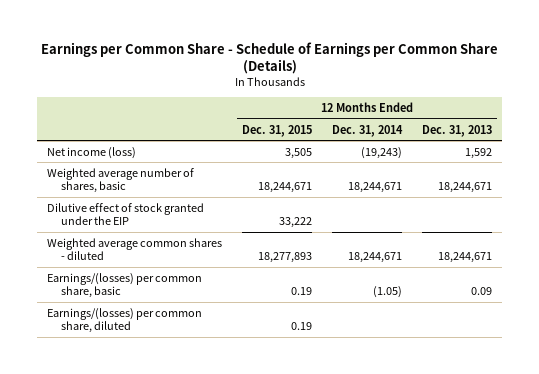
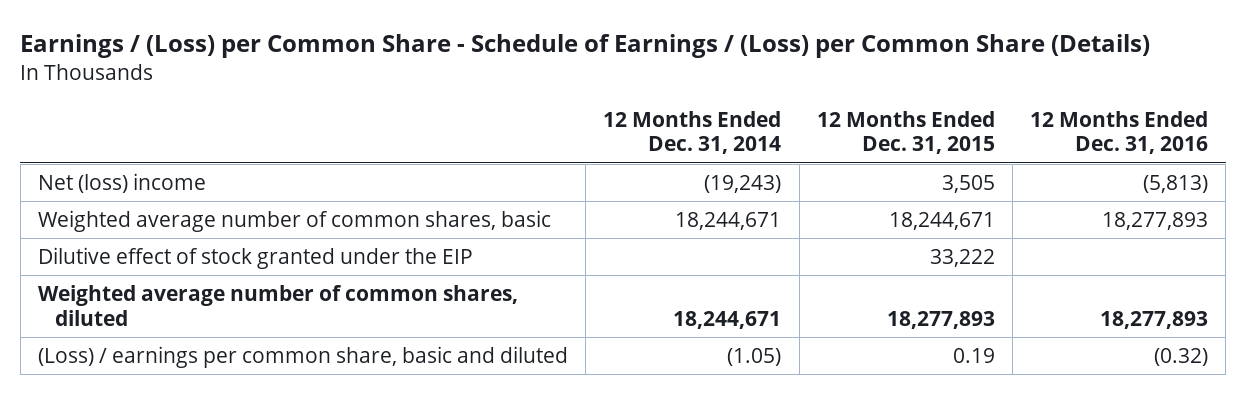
[40,42,498,75] Earnings per Common Share - Schedule of Earnings per Common Share (Details) -> [20,34,1151,59] Earnings / (Loss) per Common Share - Schedule of Earnings / (Loss) per Common Share (Details)
[422,124,493,137] Dec. 31, 2013 -> none
none -> [1030,110,1209,155] 12 Months Ended Dec. 31, 2016
[46,146,136,159] Net income (loss) -> [38,172,207,193] Net (loss) income
[46,167,194,194] Weighted average number of shares, basic -> [38,209,552,232] Weighted average number of common shares, basic
[46,307,202,334] Earnings/(losses) per common share, diluted -> none
[46,237,222,261] Weighted average common shares - diluted -> [38,284,519,326] Weighted average number of common shares, diluted
[46,272,202,299] Earnings/(losses) per common share, basic -> [38,345,569,368] (Loss) / earnings per common share, basic and diluted

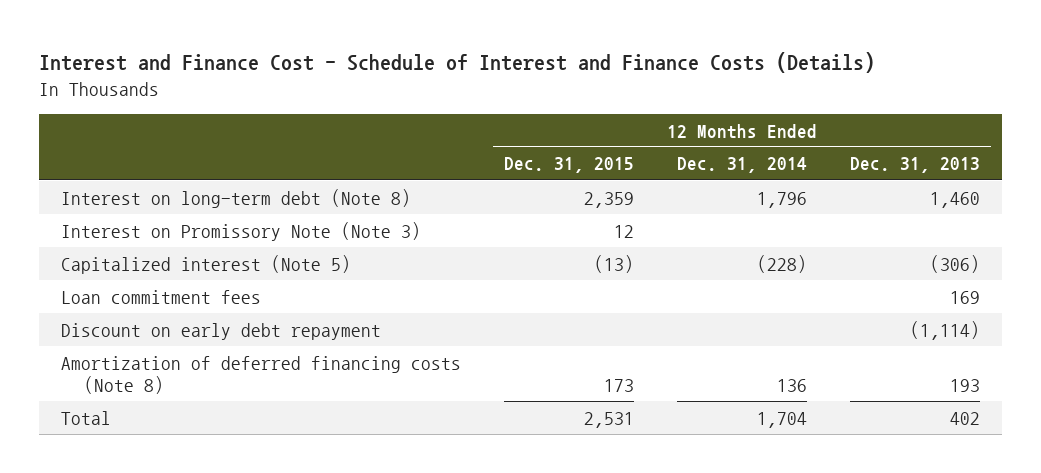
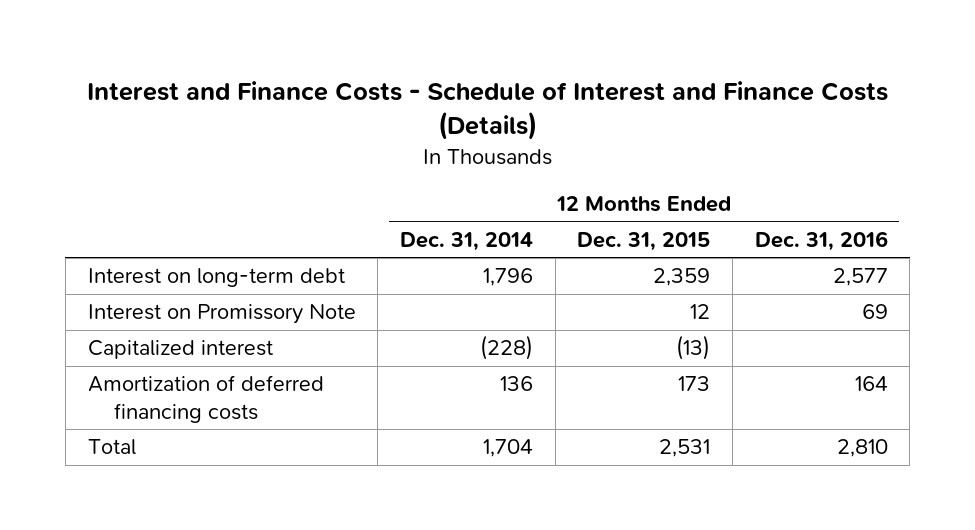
[39,52,876,74] Interest and Finance Cost - Schedule of Interest and Finance Costs (Details) -> [86,80,888,140] Interest and Finance Costs - Schedule of Interest and Finance Costs (Details)
[850,157,981,174] Dec. 31, 2013 -> none
none -> [754,231,888,252] Dec. 31, 2016
[60,289,261,304] Loan commitment fees -> none
[60,322,381,340] Discount on early debt repayment -> none
[60,188,411,208] Interest on long-term debt (Note 8) -> [87,268,345,288] Interest on long-term debt
[60,221,421,241] Interest on Promissory Note (Note 3) -> [87,304,356,325] Interest on Promissory Note
[60,254,351,274] Capitalized interest (Note 5) -> [87,340,273,360] Capitalized interest
[60,355,461,394] Amortization of deferred financing costs (Note 8) -> [87,375,324,423] Amortization of deferred financing costs

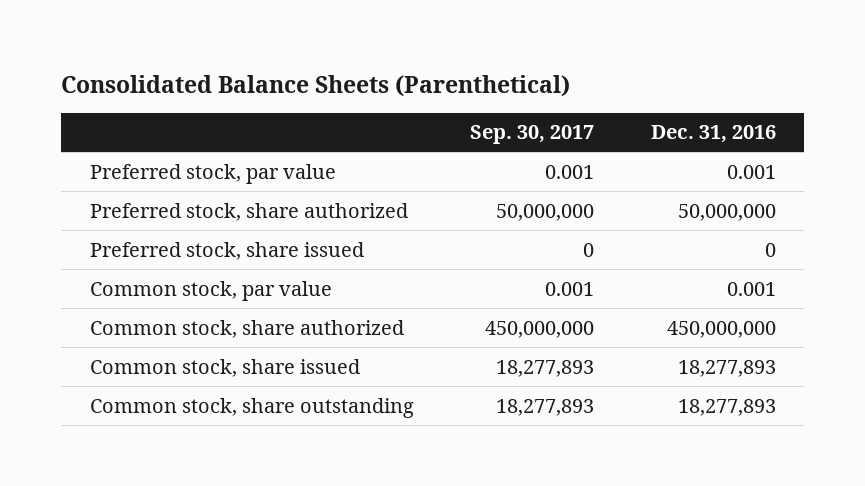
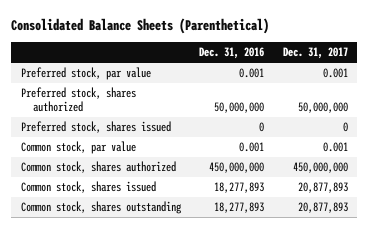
[470,125,595,145] Sep. 30, 2017 -> none
none -> [282,47,348,60] Dec. 31, 2017
[89,202,408,221] Preferred stock, share authorized -> [20,87,136,113] Preferred stock, shares authorized
[89,241,364,260] Preferred stock, share issued -> [20,121,171,134] Preferred stock, shares issued
[89,319,404,338] Common stock, share authorized -> [20,161,176,174] Common stock, shares authorized
[89,358,360,377] Common stock, share issued -> [20,181,156,194] Common stock, shares issued
[89,397,414,418] Common stock, share outstanding -> [20,201,182,215] Common stock, shares outstanding

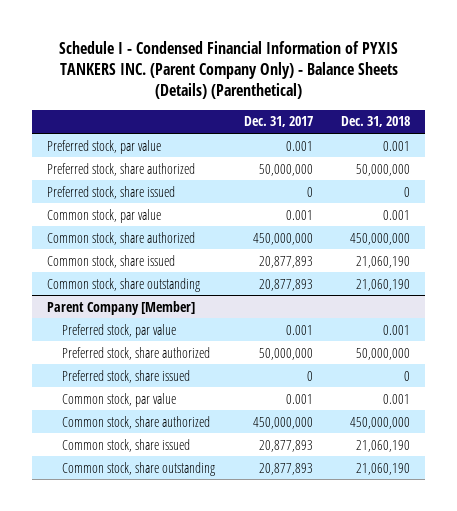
[11,17,270,34] Consolidated Balance Sheets (Parenthetical) -> [58,40,398,100] Schedule I - Condensed Financial Information of PYXIS TANKERS INC. (Parent Company Only) - Balance Sheets (Details) (Parenthetical)
[199,47,265,60] Dec. 31, 2016 -> none
none -> [341,116,411,128] Dec. 31, 2018
[20,87,136,113] Preferred stock, shares authorized -> [46,162,195,176] Preferred stock, share authorized
[20,121,171,134] Preferred stock, shares issued -> [46,185,175,199] Preferred stock, share issued
[20,161,176,174] Common stock, shares authorized -> [46,231,195,245] Common stock, share authorized
[20,181,156,194] Common stock, shares issued -> [46,254,175,268] Common stock, share issued
[20,201,182,215] Common stock, shares outstanding -> [46,277,200,292] Common stock, share outstanding
none -> [46,300,195,315] Parent Company [Member]
none -> [62,323,177,338] Preferred stock, par value
none -> [62,346,211,360] Preferred stock, share authorized
none -> [62,369,191,383] Preferred stock, share issued
none -> [62,392,177,407] Common stock, par value
none -> [62,415,211,429] Common stock, share authorized
none -> [62,438,191,452] Common stock, share issued
none -> [62,461,216,476] Common stock, share outstanding

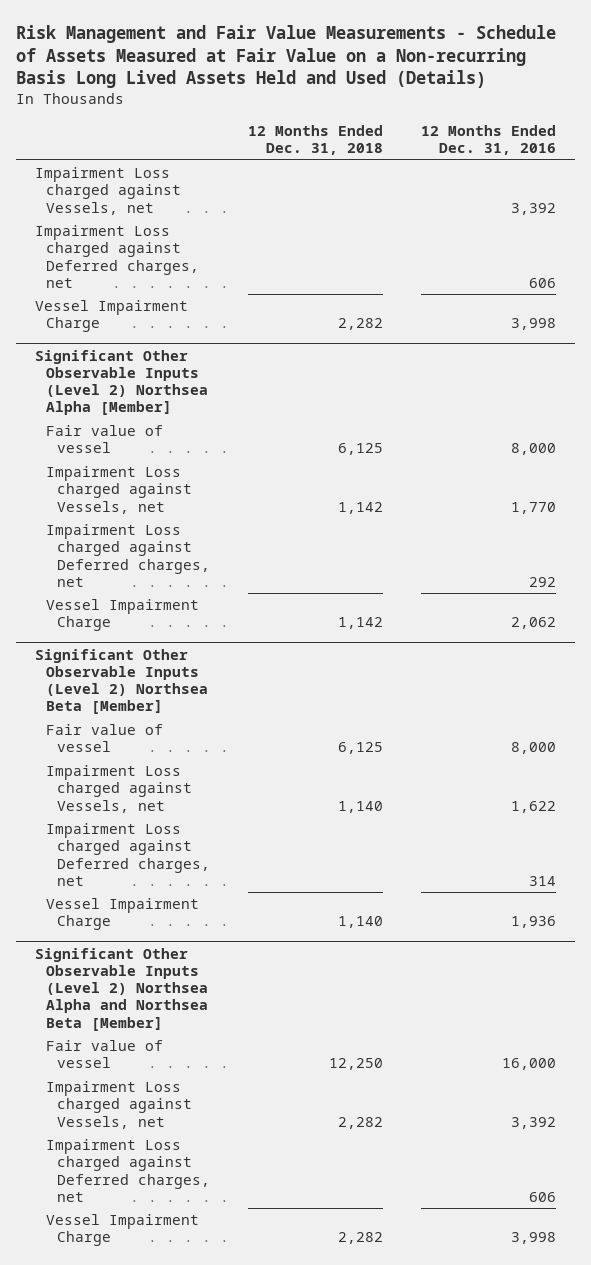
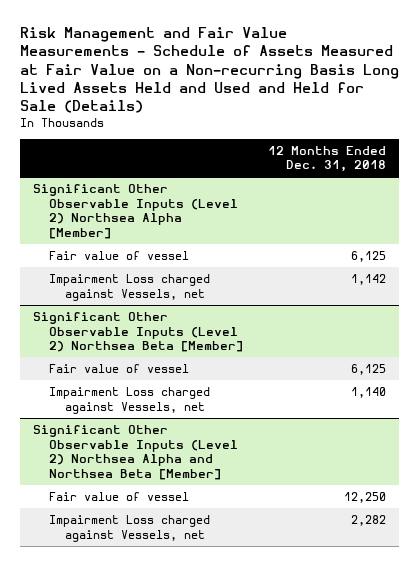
[16,24,557,89] Risk Management and Fair Value Measurements - Schedule of Assets Measured at Fair Value on a Non-recurring Basis Long Lived Assets Held and Used (Details) -> [19,27,399,114] Risk Management and Fair Value Measurements - Schedule of Assets Measured at Fair Value on a Non-recurring Basis Long Lived Assets Held and Used and Held for Sale (Details)
[420,124,556,156] 12 Months Ended Dec. 31, 2016 -> none
[35,167,181,215] Impairment Loss charged against Vessels, net -> none
[35,225,199,288] Impairment Loss charged against Deferred charges, net -> none
[35,300,189,333] Vessel Impairment Charge -> none
[45,524,210,587] Impairment Loss charged against Deferred charges, net -> none
[45,599,199,632] Vessel Impairment Charge -> none
[45,823,210,886] Impairment Loss charged against Deferred charges, net -> none
[45,898,199,931] Vessel Impairment Charge -> none
[45,1139,210,1202] Impairment Loss charged against Deferred charges, net -> none
[45,1214,199,1247] Vessel Impairment Charge -> none

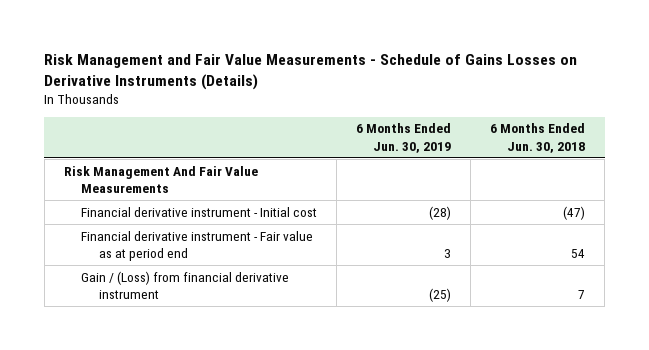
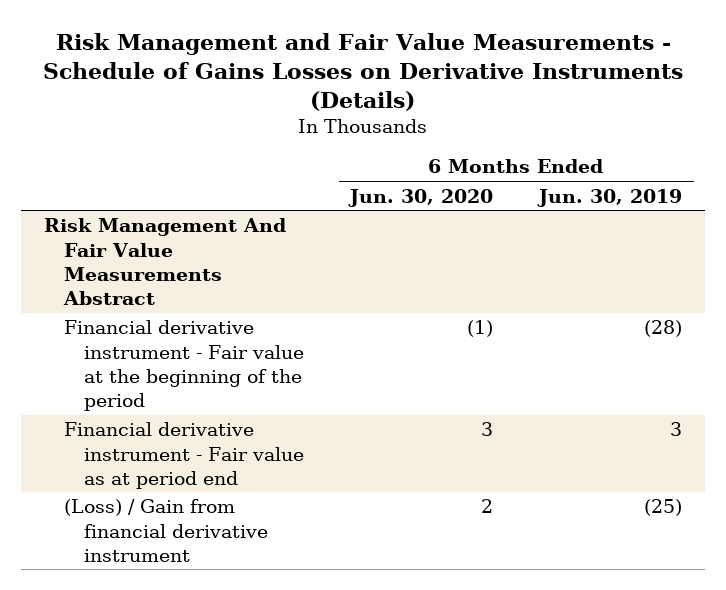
[490,123,586,153] 6 Months Ended Jun. 30, 2018 -> none
none -> [348,188,494,207] Jun. 30, 2020
[63,165,258,193] Risk Management And Fair Value Measurements -> [43,218,286,305] Risk Management And Fair Value Measurements Abstract
[81,206,318,217] Financial derivative instrument - Initial cost -> [63,320,305,411] Financial derivative instrument - Fair value at the beginning of the period
[81,270,290,299] Gain / (Loss) from financial derivative instrument -> [63,499,269,562] (Loss) / Gain from financial derivative instrument

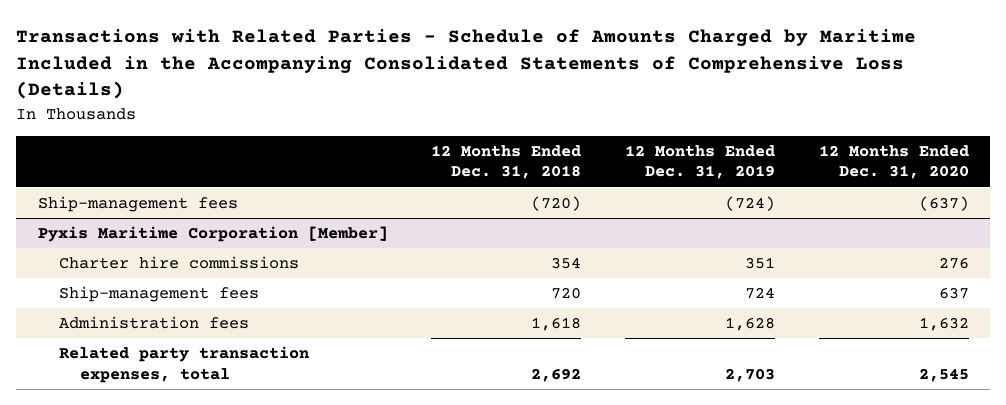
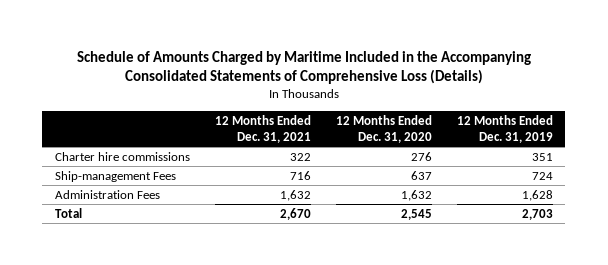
[15,29,916,100] Transactions with Related Parties - Schedule of Amounts Charged by Maritime Included in the Accompanying Consolidated Statements of Comprehensive Loss (Details) -> [76,50,531,85] Schedule of Amounts Charged by Maritime Included in the Accompanying Consolidated Statements of Comprehensive Loss (Details)
[431,144,582,180] 12 Months Ended Dec. 31, 2018 -> none
none -> [214,114,311,143] 12 Months Ended Dec. 31, 2021
[37,196,238,213] Ship-management fees -> none
[37,226,388,243] Pyxis Maritime Corporation [Member] -> none
[58,286,259,303] Ship-management fees -> [54,170,176,182] Ship-management Fees
[58,316,249,330] Administration fees -> [54,189,160,199] Administration Fees
[58,346,309,383] Related party transaction expenses, total -> [54,207,82,218] Total

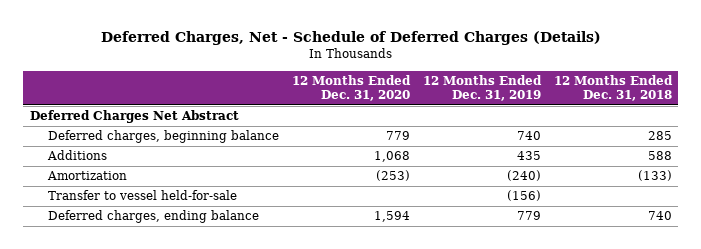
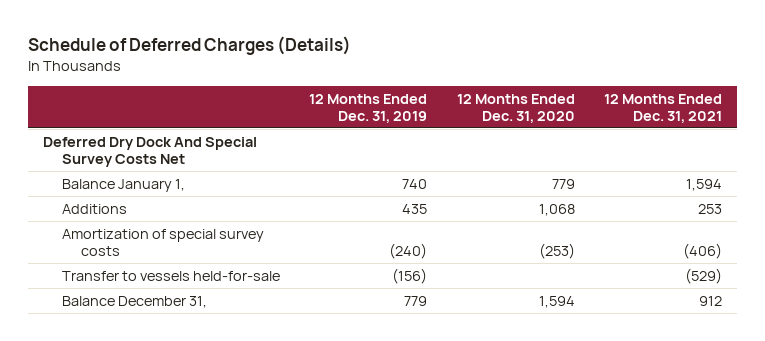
[100,31,601,46] Deferred Charges, Net - Schedule of Deferred Charges (Details) -> [28,36,352,56] Schedule of Deferred Charges (Details)
[553,74,673,102] 12 Months Ended Dec. 31, 2018 -> none
none -> [604,93,723,123] 12 Months Ended Dec. 31, 2021
[29,110,239,124] Deferred Charges Net Abstract -> none
none -> [42,136,257,168] Deferred Dry Dock And Special Survey Costs Net
[48,130,280,144] Deferred charges, beginning balance -> [62,178,186,192] Balance January 1,
[47,171,128,181] Amortization -> [62,228,265,257] Amortization of special survey costs
[48,190,238,201] Transfer to vessel held-for-sale -> [62,270,281,281] Transfer to vessels held-for-sale
[48,210,260,224] Deferred charges, ending balance -> [62,295,208,308] Balance December 31,

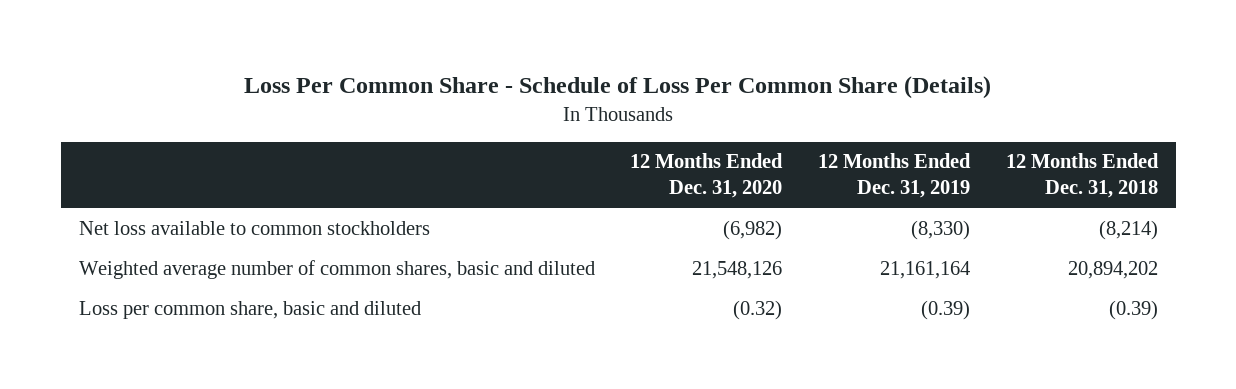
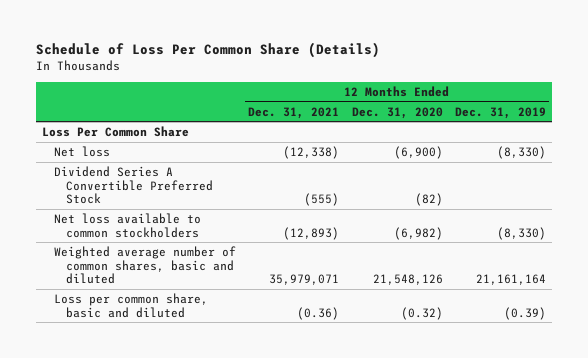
[244,75,992,99] Loss Per Common Share - Schedule of Loss Per Common Share (Details) -> [36,42,381,59] Schedule of Loss Per Common Share (Details)
[1005,153,1159,199] 12 Months Ended Dec. 31, 2018 -> none
none -> [248,106,340,119] Dec. 31, 2021
none -> [42,125,190,137] Loss Per Common Share
none -> [54,145,111,157] Net loss
none -> [54,165,214,205] Dividend Series A Convertible Preferred Stock

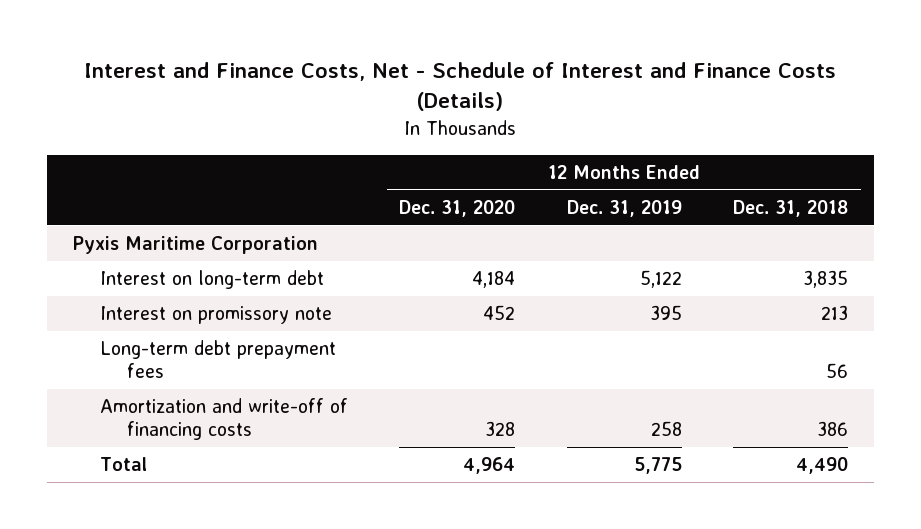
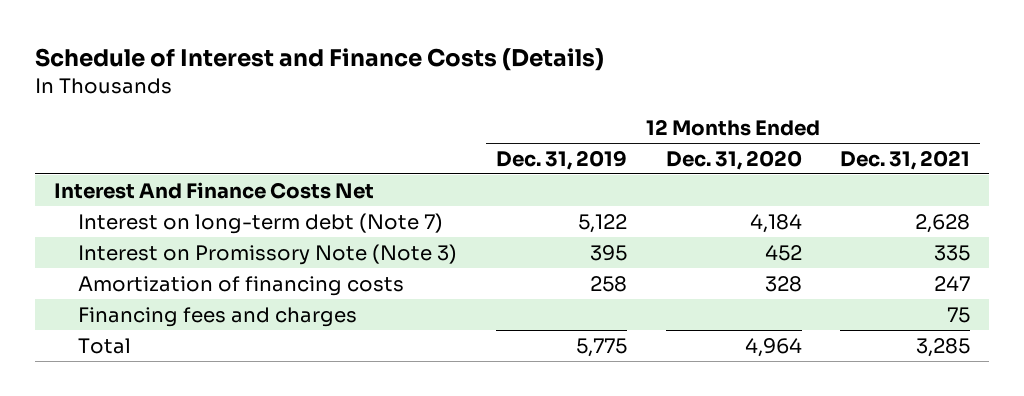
[84,61,837,112] Interest and Finance Costs, Net - Schedule of Interest and Finance Costs (Details) -> [34,47,604,71] Schedule of Interest and Finance Costs (Details)
[732,199,848,217] Dec. 31, 2018 -> none
none -> [840,149,971,170] Dec. 31, 2021
[72,236,318,255] Pyxis Maritime Corporation -> none
[100,340,337,379] Long-term debt prepayment fees -> none
none -> [53,181,374,199] Interest And Finance Costs Net
[100,270,325,290] Interest on long-term debt -> [78,212,444,234] Interest on long-term debt (Note 7)
[100,306,333,325] Interest on promissory note -> [78,243,458,265] Interest on Promissory Note (Note 3)
[100,398,349,441] Amortization and write-off of financing costs -> [78,275,405,296] Amortization of financing costs
none -> [78,306,358,327] Financing fees and charges

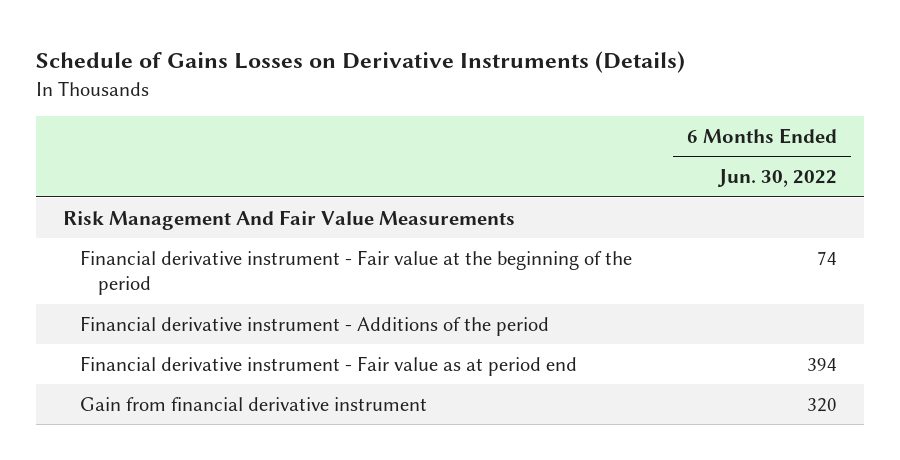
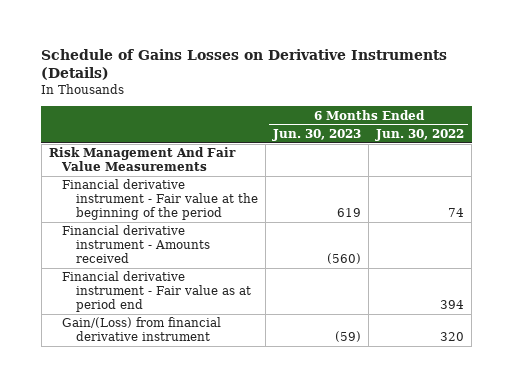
none -> [272,128,362,141] Jun. 30, 2023
[80,315,550,336] Financial derivative instrument - Additions of the period -> none
none -> [62,225,210,264] Financial derivative instrument - Amounts received
[80,396,428,411] Gain from financial derivative instrument -> [62,317,222,342] Gain/(Loss) from financial derivative instrument

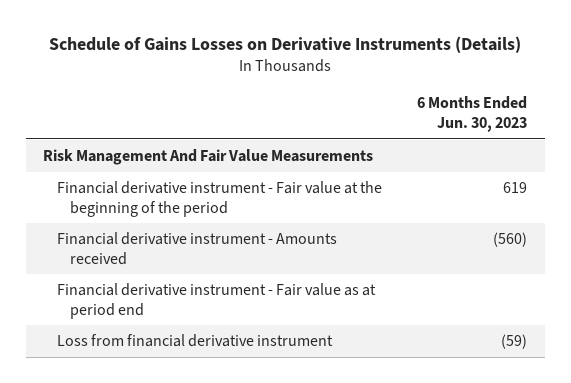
[375,128,465,141] Jun. 30, 2022 -> none
[62,317,222,342] Gain/(Loss) from financial derivative instrument -> [56,334,333,348] Loss from financial derivative instrument

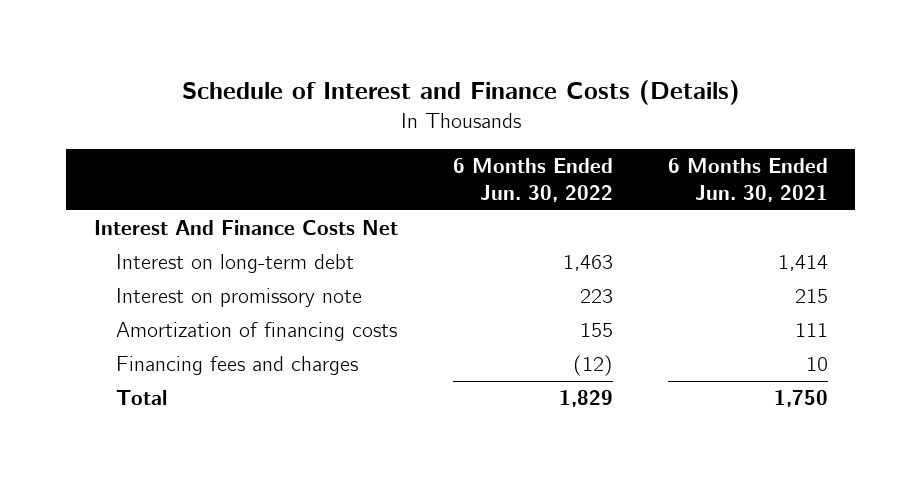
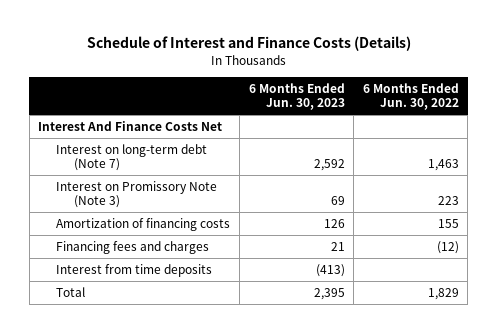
[667,158,828,203] 6 Months Ended Jun. 30, 2021 -> none
none -> [248,82,345,110] 6 Months Ended Jun. 30, 2023
[115,254,354,274] Interest on long-term debt -> [56,144,208,172] Interest on long-term debt (Note 7)
[115,288,362,308] Interest on promissory note -> [56,181,218,209] Interest on Promissory Note (Note 3)
none -> [56,264,213,278] Interest from time deposits

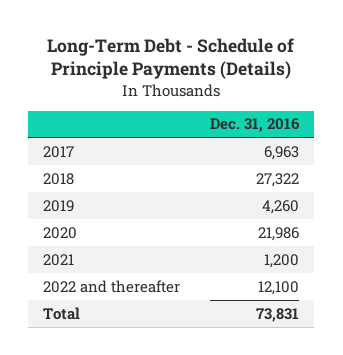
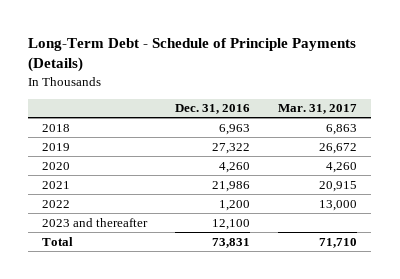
none -> [278,104,358,115] Mar. 31, 2017
[43,145,75,158] 2017 -> [42,123,71,132] 2018
[43,172,75,185] 2018 -> [42,142,71,151] 2019
[43,199,75,212] 2019 -> [42,161,71,170] 2020
[43,226,78,239] 2020 -> [42,180,71,189] 2021
[43,253,75,266] 2021 -> [42,199,71,208] 2022
[43,279,181,293] 2022 and thereafter -> [42,217,149,227] 2023 and thereafter

